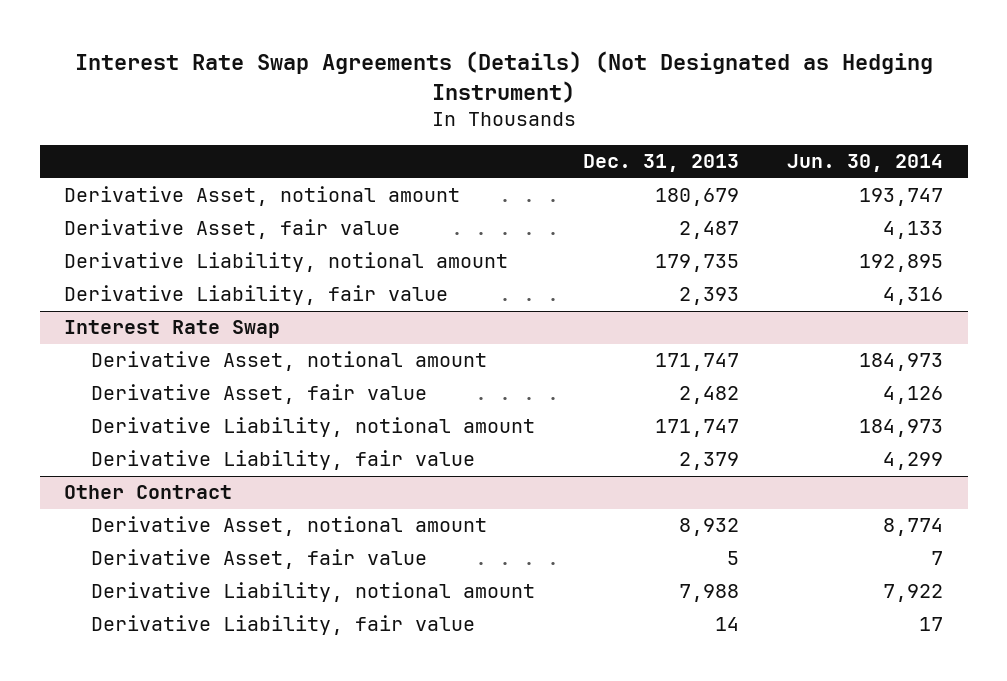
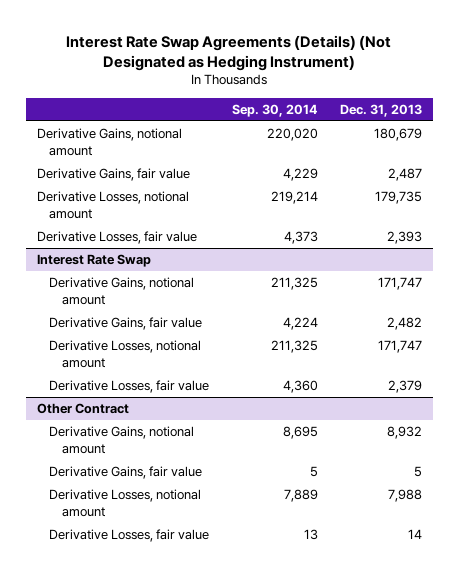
[787,154,944,173] Jun. 30, 2014 -> none
none -> [231,103,318,117] Sep. 30, 2014
[63,186,460,207] Derivative Asset, notional amount -> [37,128,183,157] Derivative Gains, notional amount
[63,219,400,240] Derivative Asset, fair value -> [37,168,191,182] Derivative Gains, fair value
[63,252,508,273] Derivative Liability, notional amount -> [37,191,190,220] Derivative Losses, notional amount
[63,285,448,306] Derivative Liability, fair value -> [37,231,198,245] Derivative Losses, fair value
[90,351,487,372] Derivative Asset, notional amount -> [49,277,195,306] Derivative Gains, notional amount
[90,384,427,405] Derivative Asset, fair value -> [49,317,203,331] Derivative Gains, fair value
[90,417,535,438] Derivative Liability, notional amount -> [49,340,202,369] Derivative Losses, notional amount
[90,450,475,471] Derivative Liability, fair value -> [49,380,210,394] Derivative Losses, fair value
[90,516,487,537] Derivative Asset, notional amount -> [49,426,195,455] Derivative Gains, notional amount
[90,549,427,570] Derivative Asset, fair value -> [49,466,203,480] Derivative Gains, fair value
[90,582,535,603] Derivative Liability, notional amount -> [49,489,202,518] Derivative Losses, notional amount
[90,615,475,636] Derivative Liability, fair value -> [49,529,210,543] Derivative Losses, fair value

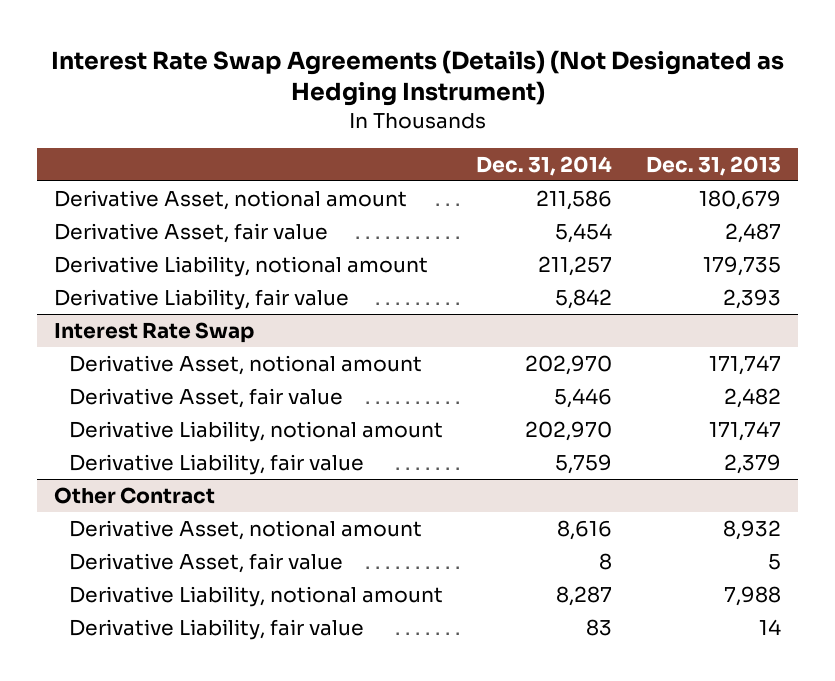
[231,103,318,117] Sep. 30, 2014 -> none
none -> [476,155,613,176] Dec. 31, 2014
[37,128,183,157] Derivative Gains, notional amount -> [54,189,408,210] Derivative Asset, notional amount
[37,168,191,182] Derivative Gains, fair value -> [54,222,329,243] Derivative Asset, fair value
[37,191,190,220] Derivative Losses, notional amount -> [54,255,429,277] Derivative Liability, notional amount
[37,231,198,245] Derivative Losses, fair value -> [54,288,350,310] Derivative Liability, fair value
[49,277,195,306] Derivative Gains, notional amount -> [68,354,422,375] Derivative Asset, notional amount
[49,317,203,331] Derivative Gains, fair value -> [68,387,343,408] Derivative Asset, fair value
[49,340,202,369] Derivative Losses, notional amount -> [68,420,443,442] Derivative Liability, notional amount
[49,380,210,394] Derivative Losses, fair value -> [68,453,364,475] Derivative Liability, fair value
[49,426,195,455] Derivative Gains, notional amount -> [68,519,422,540] Derivative Asset, notional amount
[49,466,203,480] Derivative Gains, fair value -> [68,552,343,573] Derivative Asset, fair value
[49,489,202,518] Derivative Losses, notional amount -> [68,585,443,607] Derivative Liability, notional amount
[49,529,210,543] Derivative Losses, fair value -> [68,618,364,640] Derivative Liability, fair value

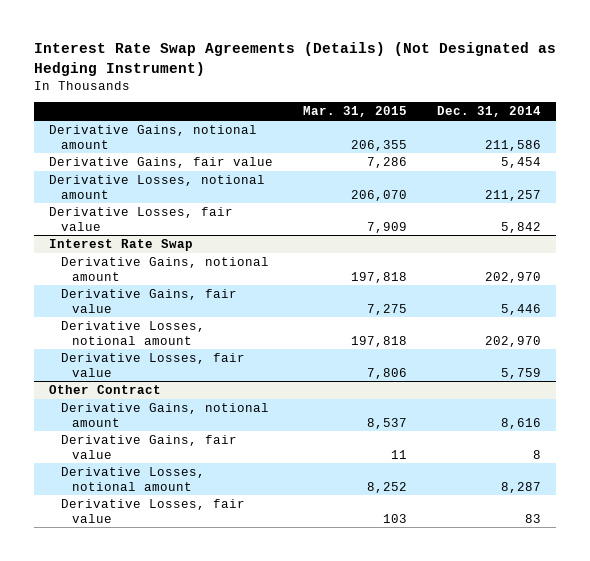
[645,155,781,176] Dec. 31, 2013 -> none
none -> [303,106,408,118] Mar. 31, 2015
[54,189,408,210] Derivative Asset, notional amount -> [48,125,257,149] Derivative Gains, notional amount
[54,222,329,243] Derivative Asset, fair value -> [48,157,273,169] Derivative Gains, fair value
[54,255,429,277] Derivative Liability, notional amount -> [48,175,265,199] Derivative Losses, notional amount
[54,288,350,310] Derivative Liability, fair value -> [48,207,233,231] Derivative Losses, fair value
[68,354,422,375] Derivative Asset, notional amount -> [60,257,269,281] Derivative Gains, notional amount
[68,387,343,408] Derivative Asset, fair value -> [60,289,237,313] Derivative Gains, fair value
[68,420,443,442] Derivative Liability, notional amount -> [60,321,205,345] Derivative Losses, notional amount
[68,453,364,475] Derivative Liability, fair value -> [60,353,245,377] Derivative Losses, fair value
[68,519,422,540] Derivative Asset, notional amount -> [60,403,269,427] Derivative Gains, notional amount
[68,552,343,573] Derivative Asset, fair value -> [60,435,237,459] Derivative Gains, fair value
[68,585,443,607] Derivative Liability, notional amount -> [60,467,205,491] Derivative Losses, notional amount
[68,618,364,640] Derivative Liability, fair value -> [60,499,245,523] Derivative Losses, fair value

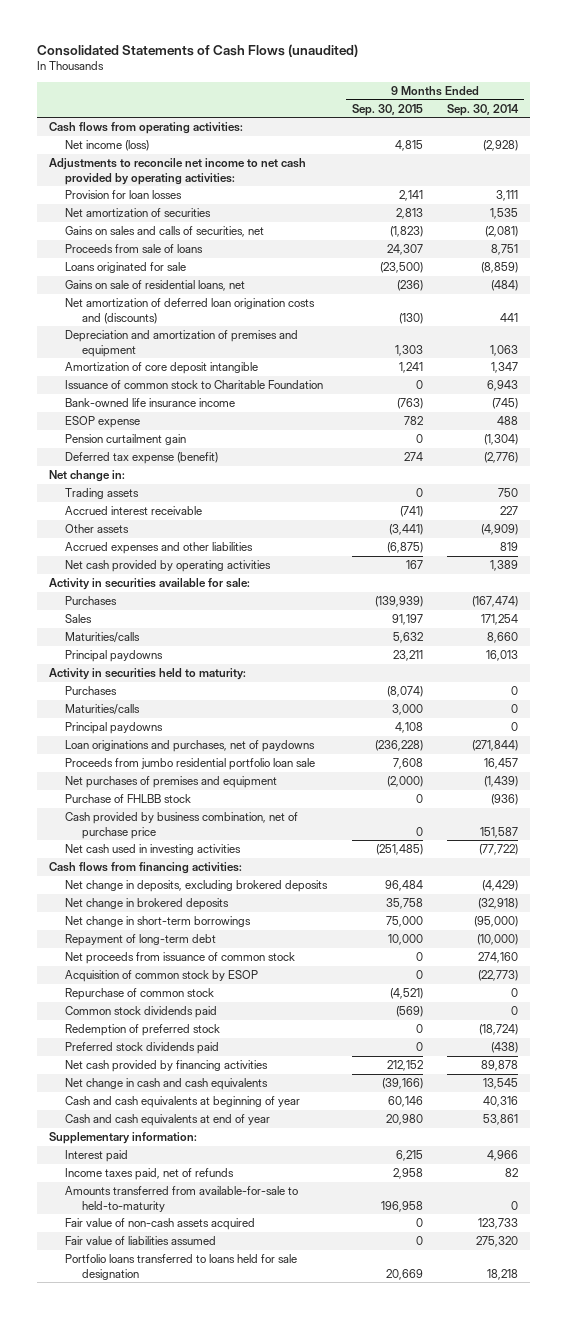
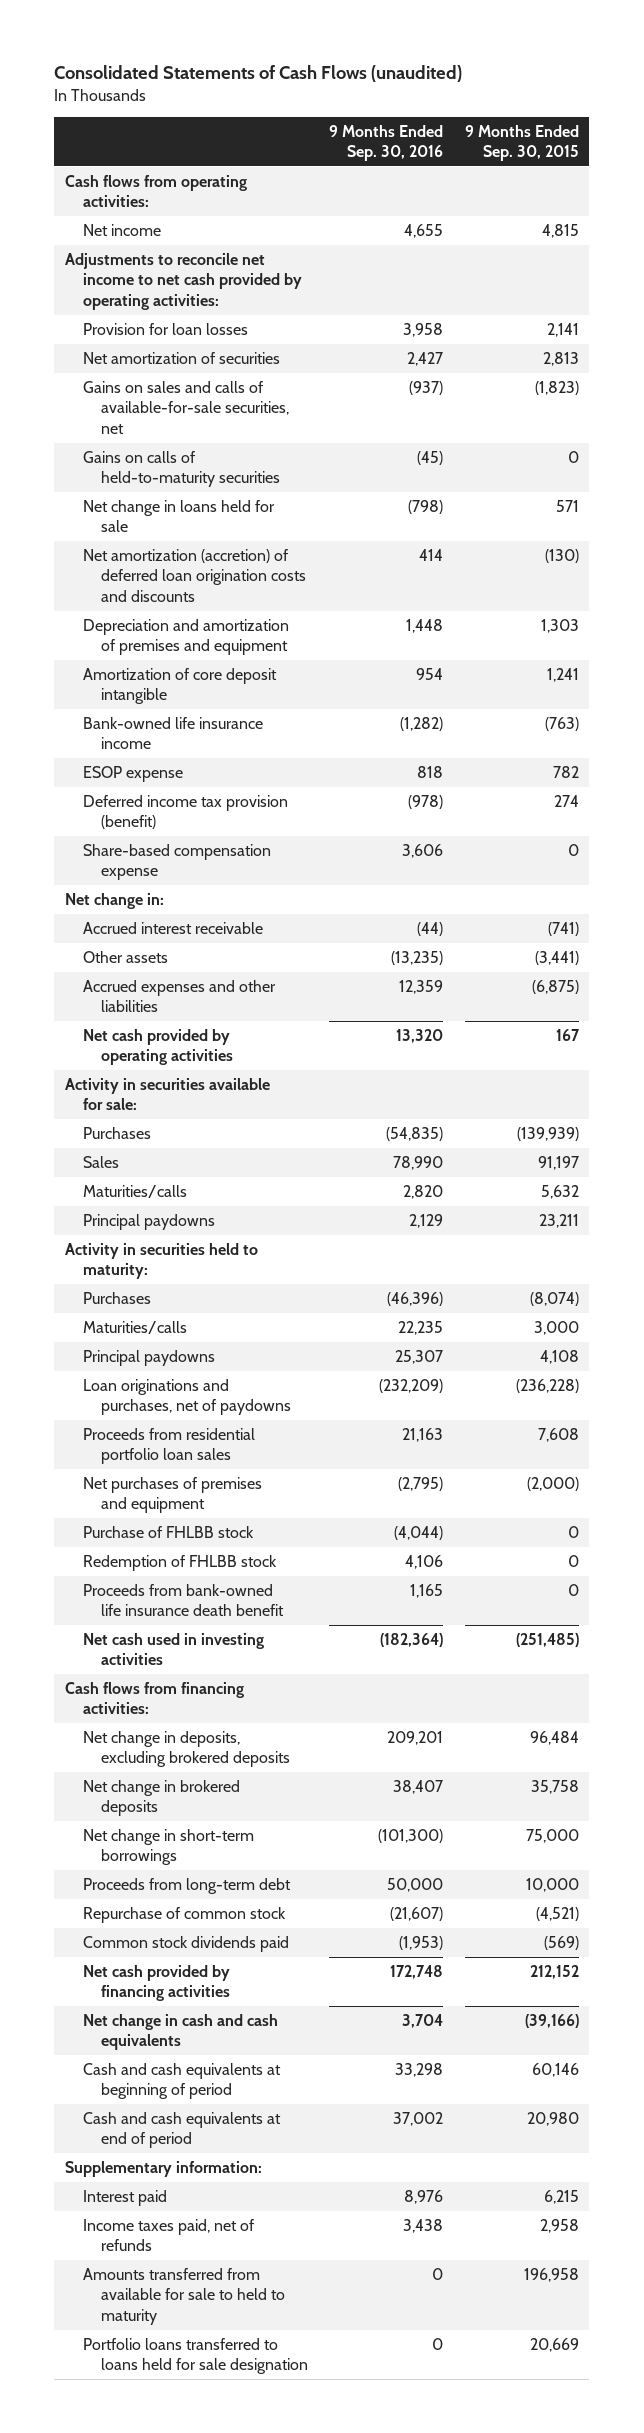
[447,103,520,116] Sep. 30, 2014 -> none
none -> [329,124,444,162] 9 Months Ended Sep. 30, 2016
[65,140,150,152] Net income (loss) -> [82,224,161,237] Net income
[65,244,204,254] Proceeds from sale of loans -> none
[65,262,187,274] Loans originated for sale -> none
[65,280,246,292] Gains on sale of residential loans, net -> none
[65,226,265,238] Gains on sales and calls of securities, net -> [82,381,289,434] Gains on sales and calls of available-for-sale securities, net
none -> [82,451,280,488] Gains on calls of held-to-maturity securities
none -> [82,500,275,533] Net change in loans held for sale
[65,298,316,324] Net amortization of deferred loan origination costs and (discounts) -> [82,549,306,602] Net amortization (accretion) of deferred loan origination costs and discounts
[65,380,324,390] Issuance of common stock to Charitable Foundation -> none
[65,434,187,446] Pension curtailment gain -> none
[65,452,219,465] Deferred tax expense (benefit) -> [82,795,288,830] Deferred income tax provision (benefit)
none -> [82,844,271,881] Share-based compensation expense
[65,488,140,500] Trading assets -> none
[65,758,316,771] Proceeds from jumbo residential portfolio loan sale -> [82,1428,255,1465] Proceeds from residential portfolio loan sales
[65,812,299,839] Cash provided by business combination, net of purchase price -> none
none -> [82,1555,277,1572] Redemption of FHLBB stock
none -> [82,1584,284,1617] Proceeds from bank-owned life insurance death benefit
[65,934,217,947] Repayment of long-term debt -> none
[65,952,296,965] Net proceeds from issuance of common stock -> none
[65,970,259,983] Acquisition of common stock by ESOP -> none
none -> [82,1878,291,1895] Proceeds from long-term debt
[65,1024,221,1037] Redemption of preferred stock -> none
[65,1042,220,1055] Preferred stock dividends paid -> none
[65,1096,301,1109] Cash and cash equivalents at beginning of year -> [82,2063,281,2100] Cash and cash equivalents at beginning of period
[65,1114,271,1127] Cash and cash equivalents at end of year -> [82,2112,281,2149] Cash and cash equivalents at end of period
[65,1218,256,1231] Fair value of non-cash assets acquired -> none
[65,1236,217,1246] Fair value of liabilities assumed -> none
[65,1186,299,1212] Amounts transferred from available-for-sale to held-to-maturity -> [82,2268,285,2325] Amounts transferred from available for sale to held to maturity

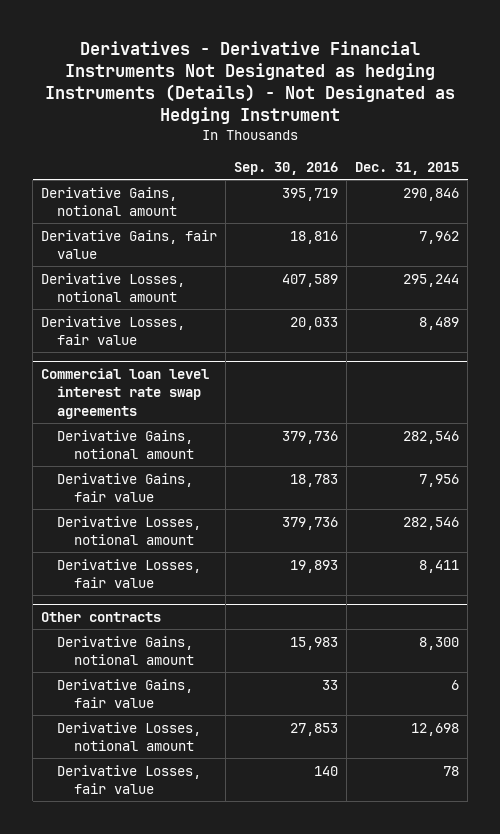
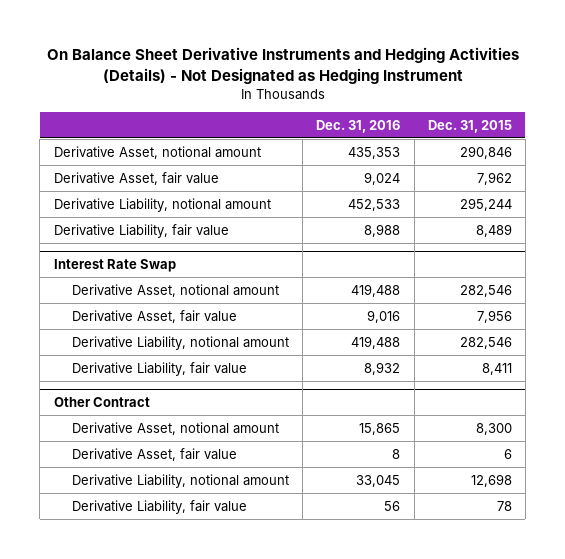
[45,40,456,125] Derivatives - Derivative Financial Instruments Not Designated as hedging Instruments (Details) - Not Designated as Hedging Instrument -> [46,47,519,84] On Balance Sheet Derivative Instruments and Hedging Activities (Details) - Not Designated as Hedging Instrument
[234,162,339,176] Sep. 30, 2016 -> none
none -> [316,119,401,133] Dec. 31, 2016
[41,186,178,216] Derivative Gains, notional amount -> [53,145,261,159] Derivative Asset, notional amount
[41,229,218,259] Derivative Gains, fair value -> [53,171,219,185] Derivative Asset, fair value
[41,272,186,302] Derivative Losses, notional amount -> [53,197,271,212] Derivative Liability, notional amount
[41,315,186,345] Derivative Losses, fair value -> [53,223,229,238] Derivative Liability, fair value
[41,367,210,419] Commercial loan level interest rate swap agreements -> [53,259,176,273] Interest Rate Swap
[57,429,194,459] Derivative Gains, notional amount -> [72,283,280,297] Derivative Asset, notional amount
[57,472,194,502] Derivative Gains, fair value -> [72,309,238,323] Derivative Asset, fair value
[57,515,202,545] Derivative Losses, notional amount -> [72,335,290,350] Derivative Liability, notional amount
[57,558,202,588] Derivative Losses, fair value -> [72,361,248,376] Derivative Liability, fair value
[41,611,162,622] Other contracts -> [53,397,150,408] Other Contract
[57,635,194,665] Derivative Gains, notional amount -> [72,421,280,435] Derivative Asset, notional amount
[57,678,194,708] Derivative Gains, fair value -> [72,447,238,461] Derivative Asset, fair value
[57,721,202,751] Derivative Losses, notional amount -> [72,473,290,488] Derivative Liability, notional amount
[57,764,202,794] Derivative Losses, fair value -> [72,499,248,514] Derivative Liability, fair value

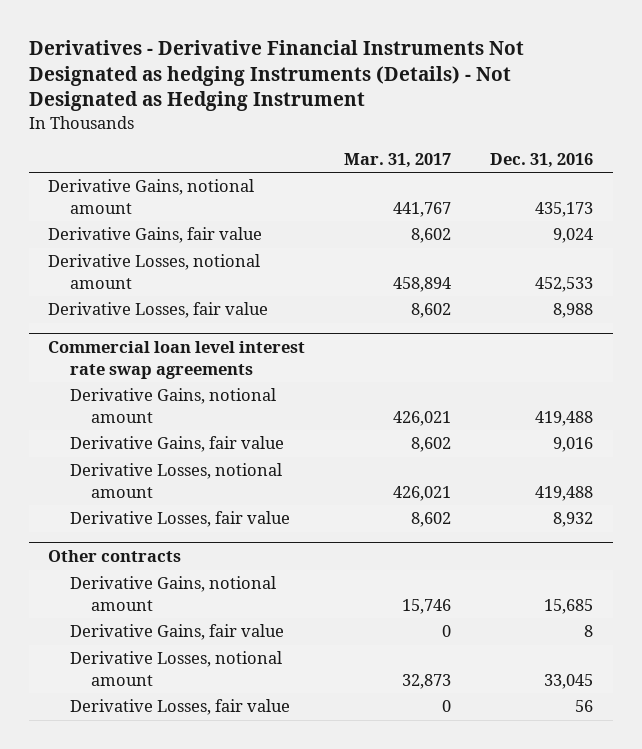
[46,47,519,84] On Balance Sheet Derivative Instruments and Hedging Activities (Details) - Not Designated as Hedging Instrument -> [29,39,525,112] Derivatives - Derivative Financial Instruments Not Designated as hedging Instruments (Details) - Not Designated as Hedging Instrument
[427,119,512,133] Dec. 31, 2015 -> none
none -> [344,152,452,168] Mar. 31, 2017
[53,145,261,159] Derivative Asset, notional amount -> [48,179,255,214] Derivative Gains, notional amount
[348,146,401,159] 435,353 -> [535,201,594,217] 435,173
[53,171,219,185] Derivative Asset, fair value -> [48,227,263,244] Derivative Gains, fair value
[53,197,271,212] Derivative Liability, notional amount -> [48,254,261,289] Derivative Losses, notional amount
[53,223,229,238] Derivative Liability, fair value -> [48,302,269,319] Derivative Losses, fair value
[53,259,176,273] Interest Rate Swap -> [48,341,306,379] Commercial loan level interest rate swap agreements
[72,283,280,297] Derivative Asset, notional amount -> [69,388,276,423] Derivative Gains, notional amount
[72,309,238,323] Derivative Asset, fair value -> [69,436,284,453] Derivative Gains, fair value
[72,335,290,350] Derivative Liability, notional amount -> [69,463,282,498] Derivative Losses, notional amount
[72,361,248,376] Derivative Liability, fair value -> [69,511,290,528] Derivative Losses, fair value
[53,397,150,408] Other Contract -> [48,550,182,563] Other contracts
[72,421,280,435] Derivative Asset, notional amount -> [69,576,276,611] Derivative Gains, notional amount
[359,422,401,435] 15,865 -> [544,598,594,614] 15,685
[72,447,238,461] Derivative Asset, fair value -> [69,624,284,641] Derivative Gains, fair value
[72,473,290,488] Derivative Liability, notional amount -> [69,651,282,686] Derivative Losses, notional amount
[72,499,248,514] Derivative Liability, fair value -> [69,699,290,716] Derivative Losses, fair value

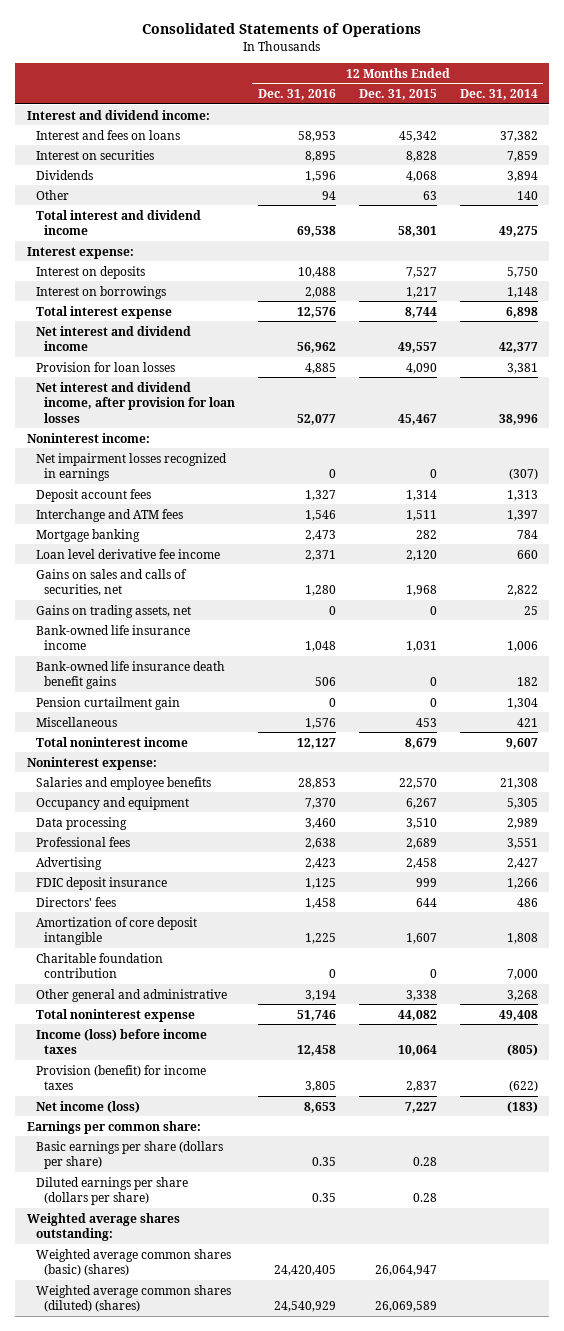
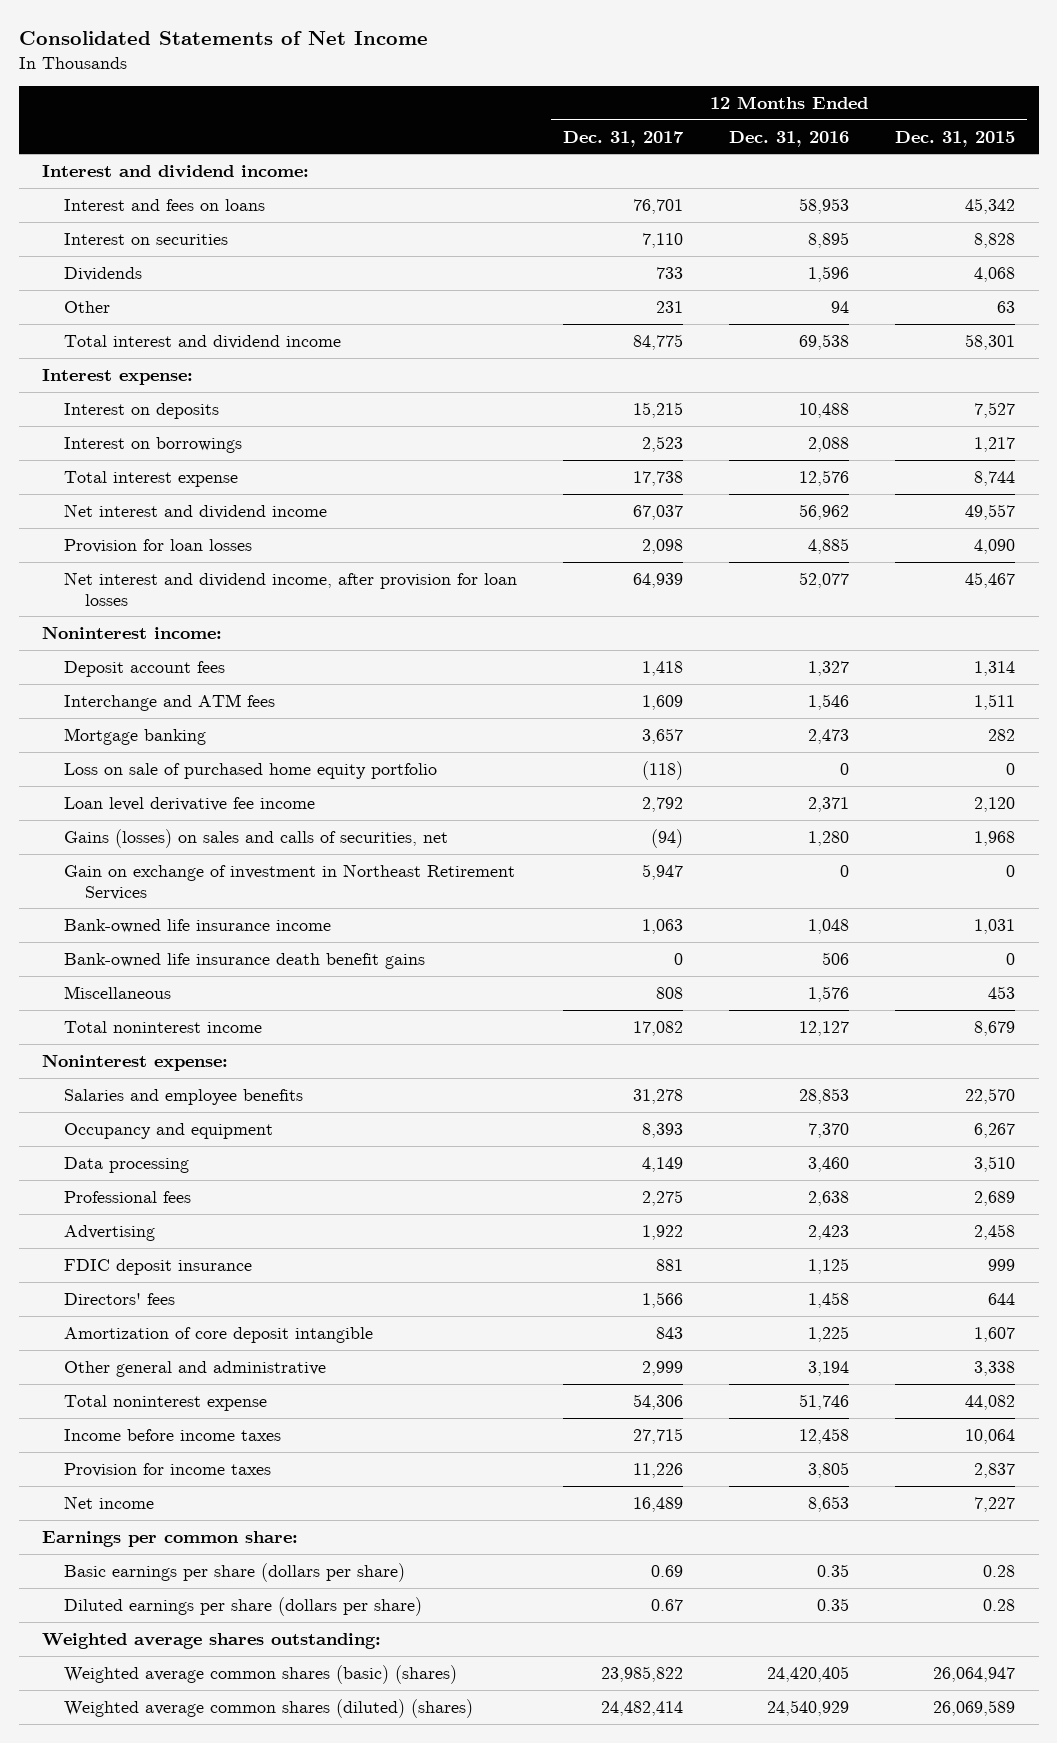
[142,23,422,38] Consolidated Statements of Operations -> [18,31,428,46] Consolidated Statements of Net Income
[459,88,538,100] Dec. 31, 2014 -> none
none -> [562,130,684,147] Dec. 31, 2017
[35,452,227,482] Net impairment losses recognized in earnings -> none
none -> [63,762,437,779] Loss on sale of purchased home equity portfolio
[35,604,191,618] Gains on trading assets, net -> none
[35,568,187,597] Gains on sales and calls of securities, net -> [63,828,448,848] Gains (losses) on sales and calls of securities, net
none -> [63,863,515,900] Gain on exchange of investment in Northeast Retirement Services
[35,696,180,710] Pension curtailment gain -> none
[35,952,163,979] Charitable foundation contribution -> none
[35,1028,207,1055] Income (loss) before income taxes -> [63,1428,281,1441] Income before income taxes
[35,1064,206,1091] Provision (benefit) for income taxes -> [63,1462,271,1477] Provision for income taxes
[35,1100,140,1113] Net income (loss) -> [63,1495,154,1509] Net income

